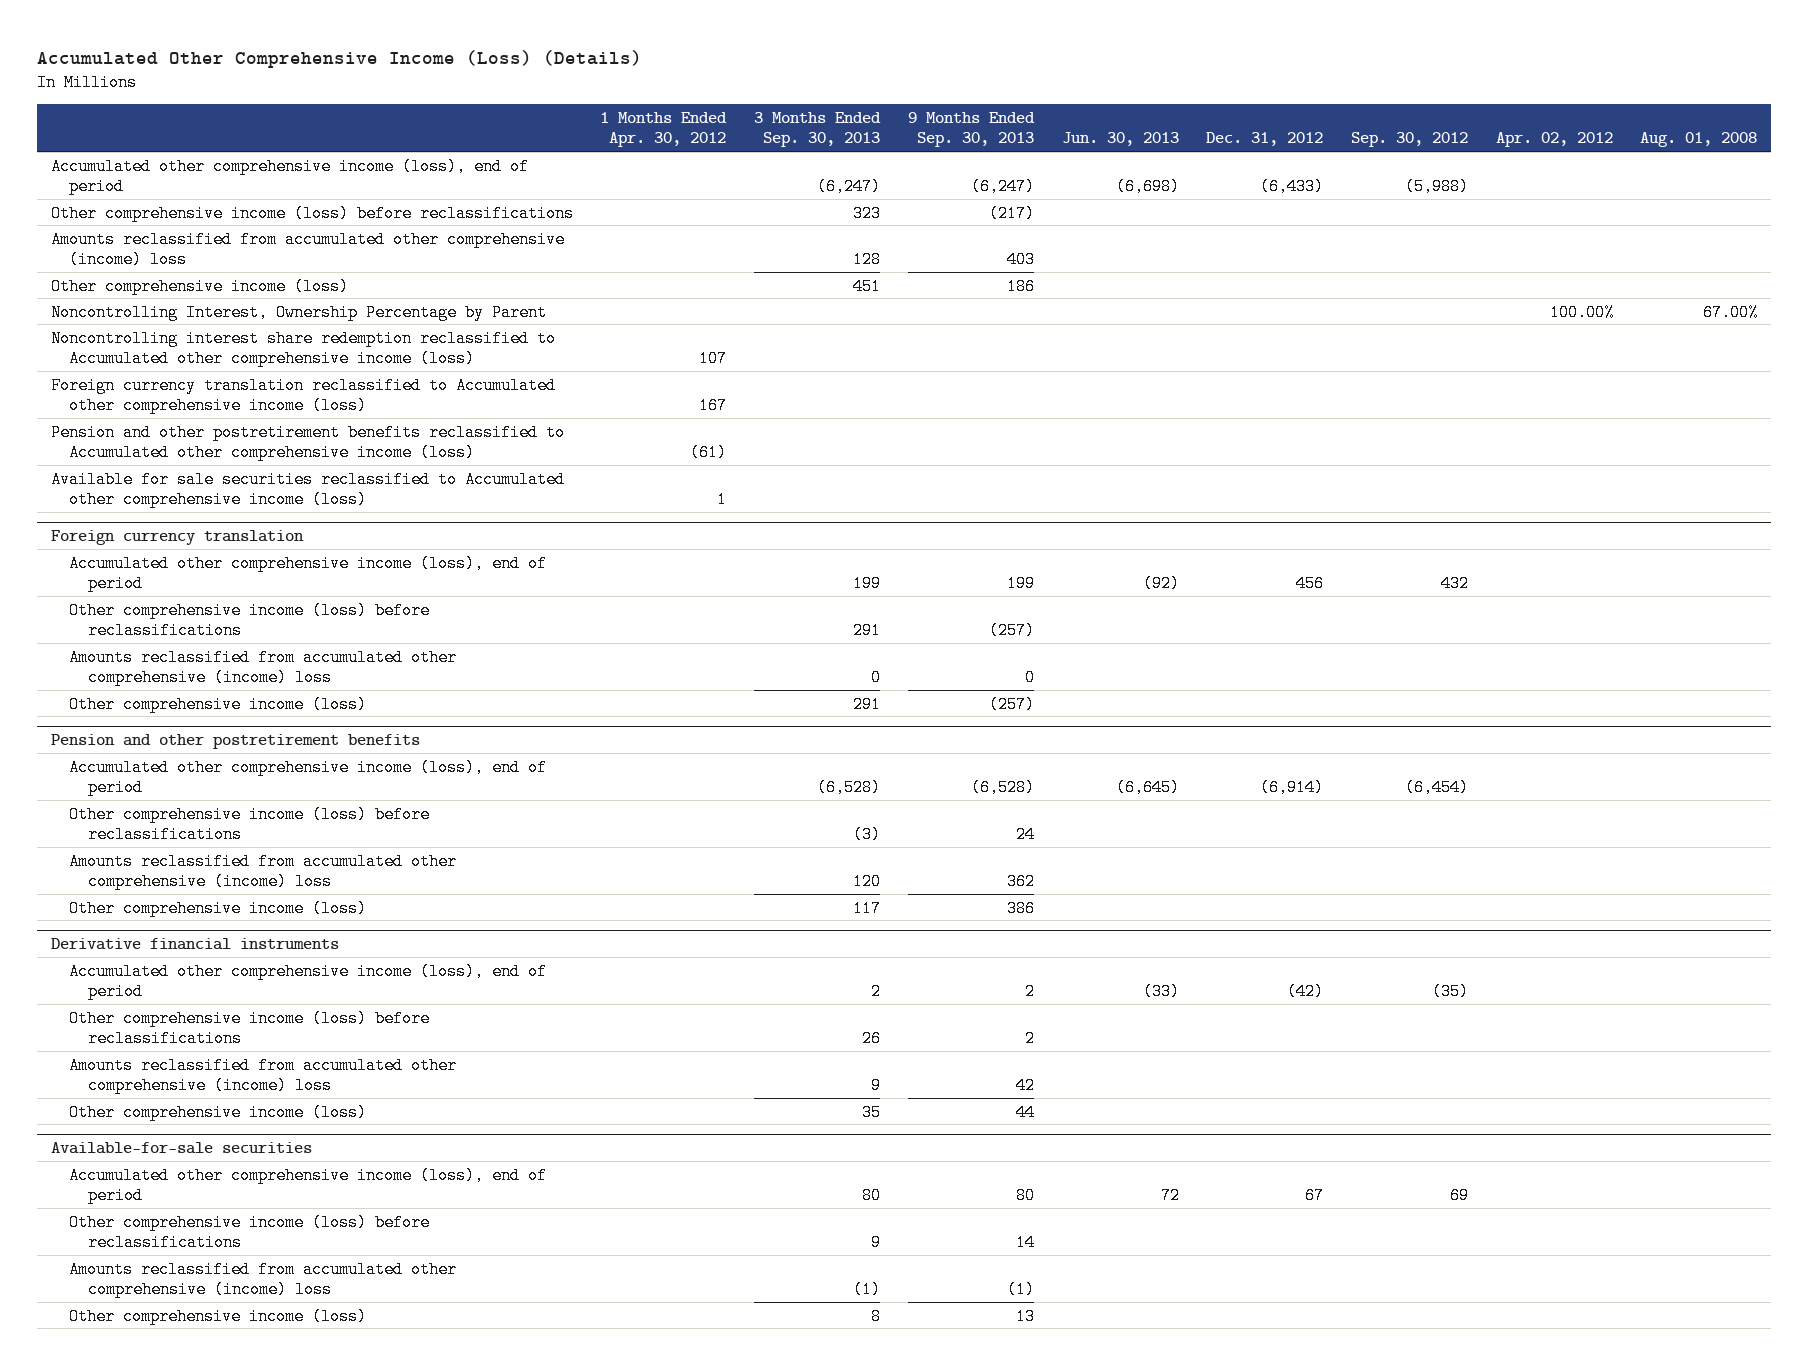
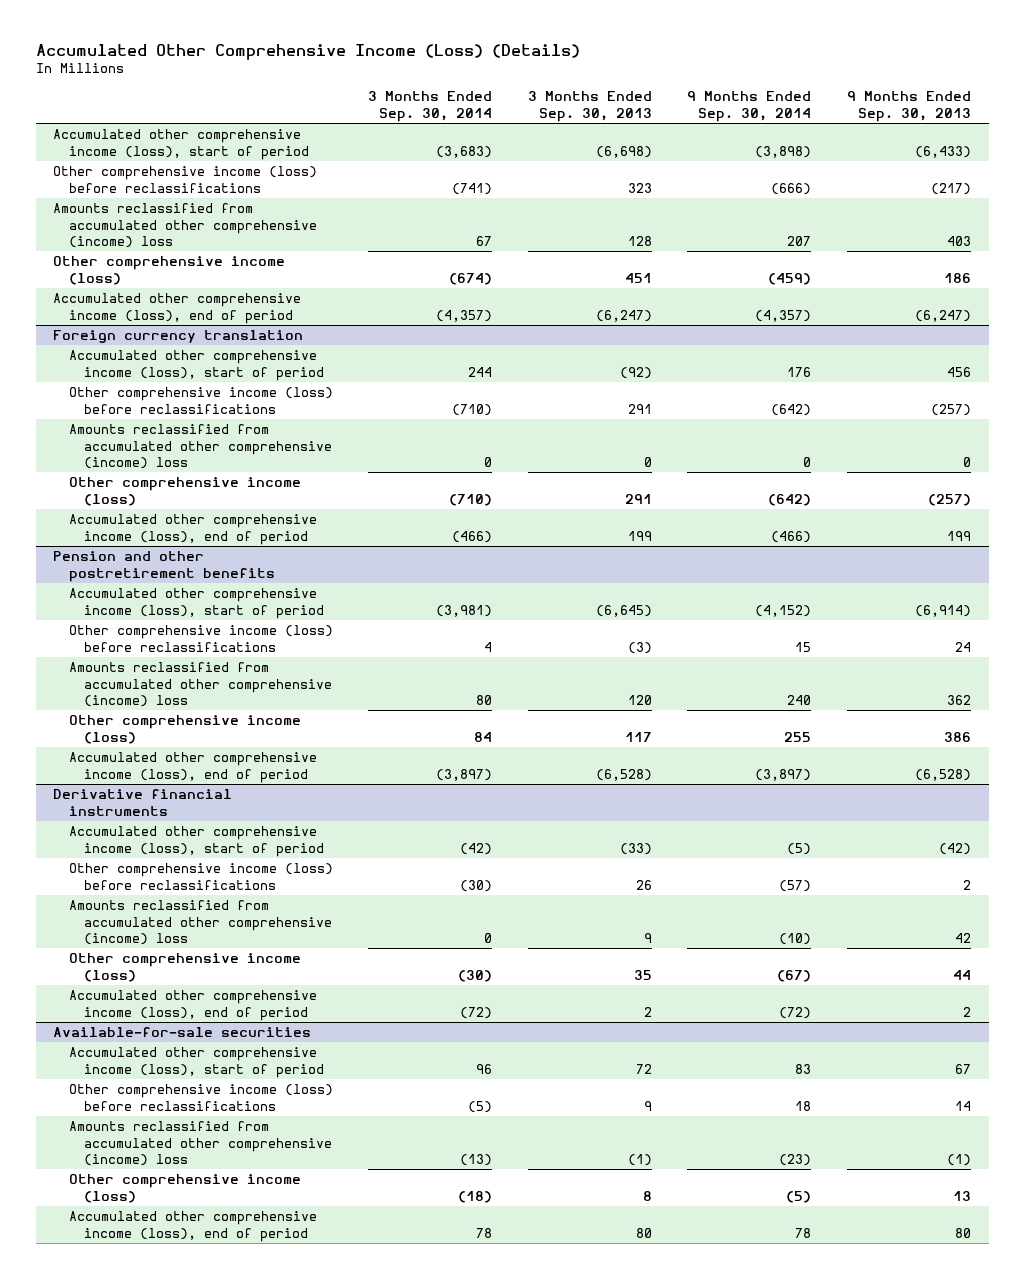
[600,111,728,148] 1 Months Ended Apr. 30, 2012 -> none
[1061,132,1179,147] Jun. 30, 2013 -> none
[1206,132,1324,147] Dec. 31, 2012 -> none
[1350,132,1468,148] Sep. 30, 2012 -> none
[1495,132,1613,148] Apr. 02, 2012 -> none
[1640,132,1758,148] Aug. 01, 2008 -> none
none -> [368,91,493,123] 3 Months Ended Sep. 30, 2014
none -> [687,91,812,123] 9 Months Ended Sep. 30, 2014
none -> [53,128,309,160] Accumulated other comprehensive income (loss), start of period
[50,303,547,321] Noncontrolling Interest, Ownership Percentage by Parent -> none
[50,329,556,367] Noncontrolling interest share redemption reclassified to Accumulated other comprehensive income (loss) -> none
[50,376,556,414] Foreign currency translation reclassified to Accumulated other comprehensive income (loss) -> none
[50,423,565,461] Pension and other postretirement benefits reclassified to Accumulated other comprehensive income (loss) -> none
[50,470,565,508] Available for sale securities reclassified to Accumulated other comprehensive income (loss) -> none
[50,157,529,195] Accumulated other comprehensive income (loss), end of period -> [53,292,302,324] Accumulated other comprehensive income (loss), end of period
none -> [68,349,324,381] Accumulated other comprehensive income (loss), start of period
[69,554,548,592] Accumulated other comprehensive income (loss), end of period -> [68,513,317,545] Accumulated other comprehensive income (loss), end of period
none -> [68,587,324,619] Accumulated other comprehensive income (loss), start of period
[69,758,548,796] Accumulated other comprehensive income (loss), end of period -> [68,751,317,783] Accumulated other comprehensive income (loss), end of period
none -> [68,825,324,857] Accumulated other comprehensive income (loss), start of period
[69,962,548,1000] Accumulated other comprehensive income (loss), end of period -> [68,989,317,1021] Accumulated other comprehensive income (loss), end of period
none -> [68,1046,324,1078] Accumulated other comprehensive income (loss), start of period
[69,1166,548,1204] Accumulated other comprehensive income (loss), end of period -> [68,1210,317,1242] Accumulated other comprehensive income (loss), end of period

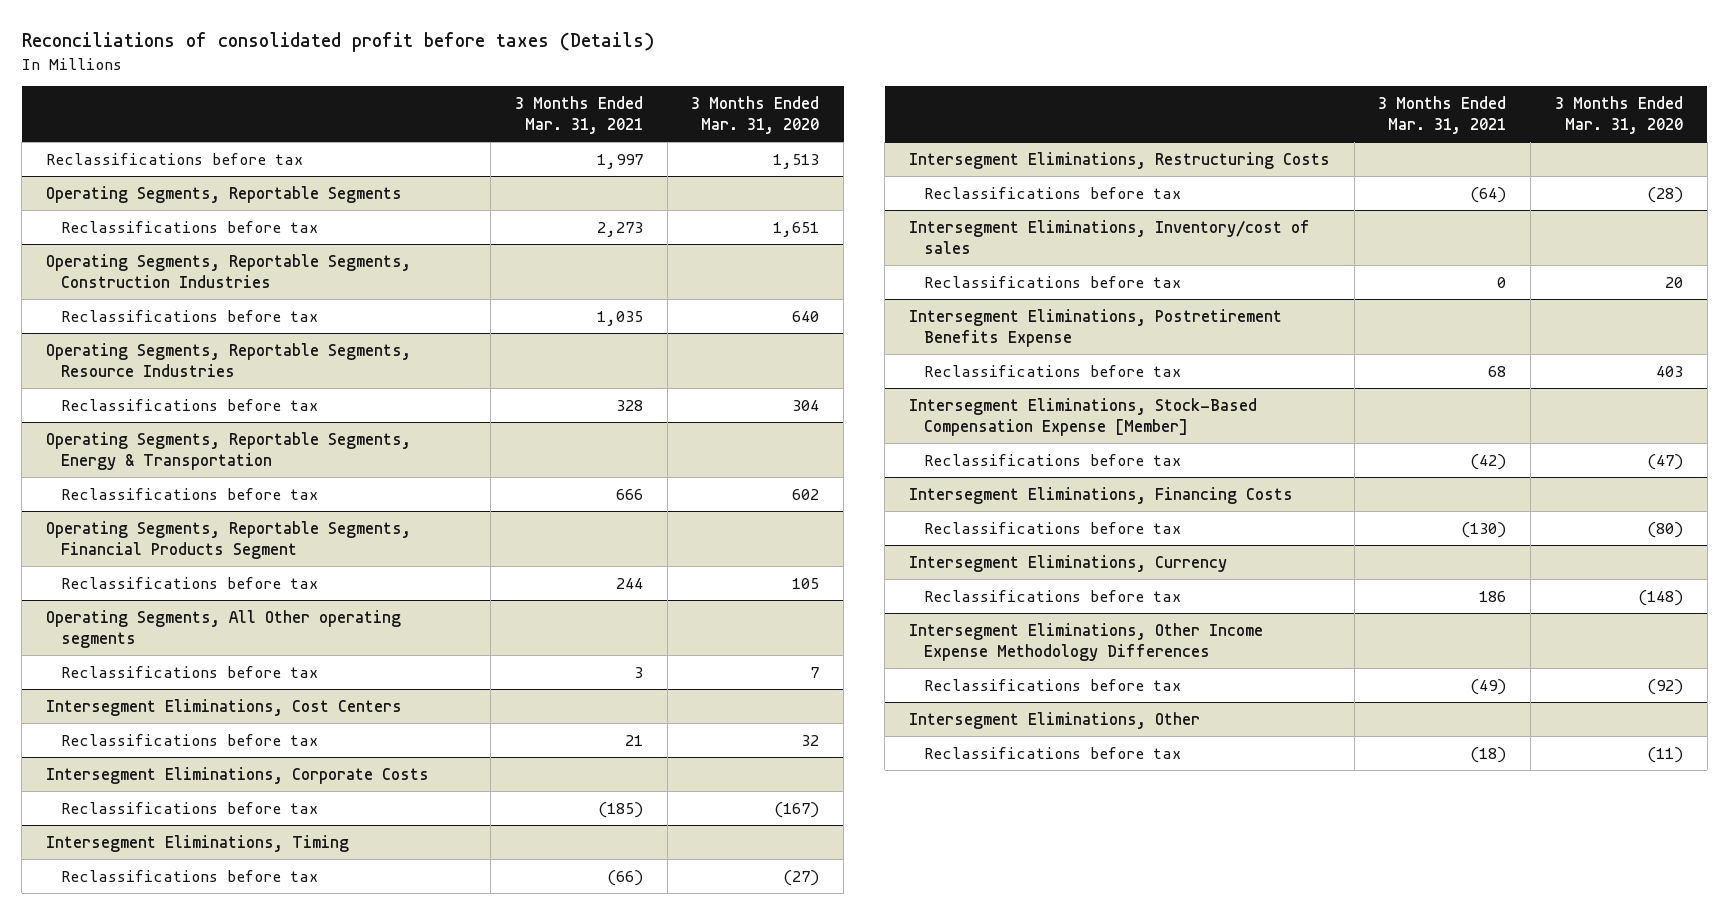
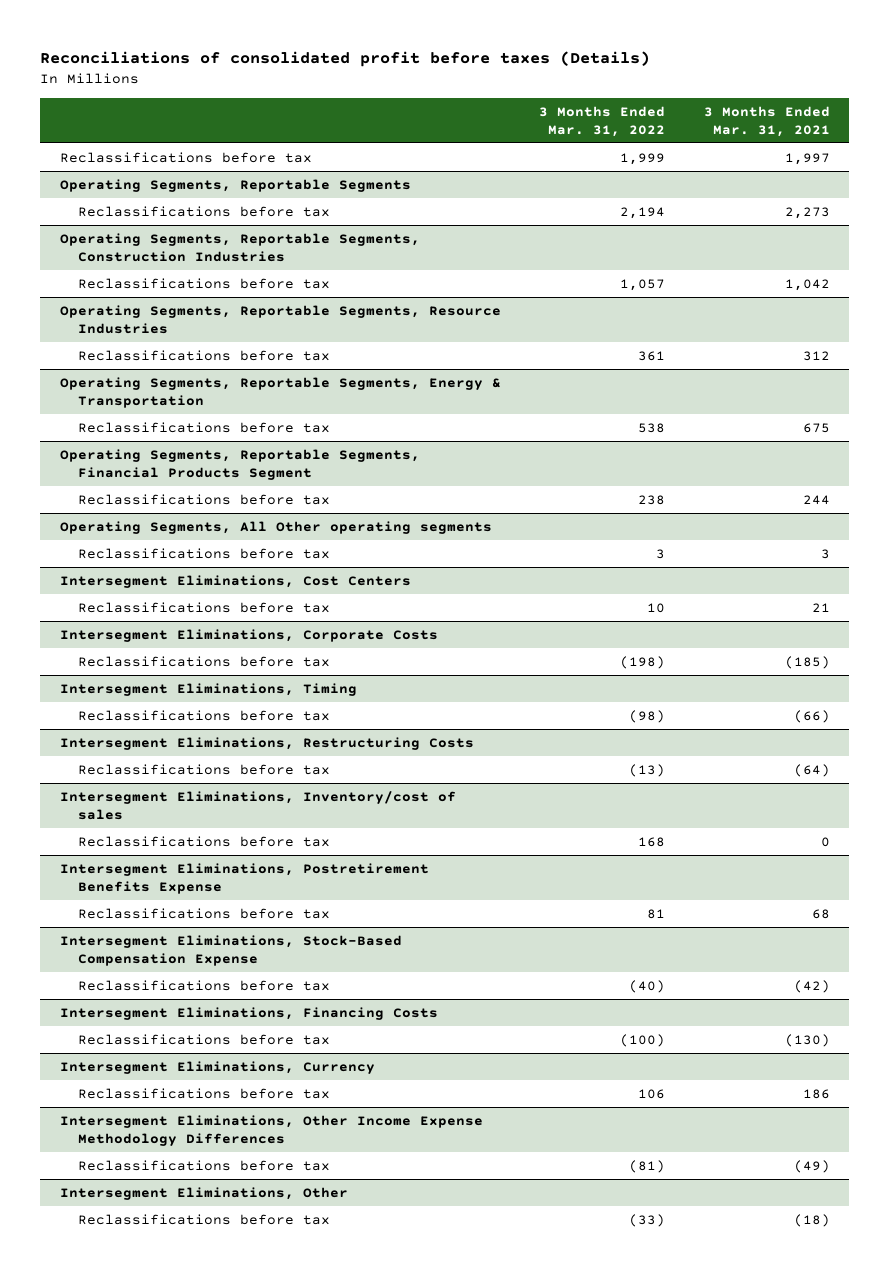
[691,95,820,134] 3 Months Ended Mar. 31, 2020 -> none
none -> [539,105,666,137] 3 Months Ended Mar. 31, 2022
[597,310,644,326] 1,035 -> [784,279,830,292] 1,042
[616,399,644,411] 328 -> [802,351,830,362] 312
[616,488,644,500] 666 -> [802,423,830,434] 675
[909,397,1258,436] Intersegment Eliminations, Stock-Based Compensation Expense [Member] -> [59,935,402,966] Intersegment Eliminations, Stock-Based Compensation Expense

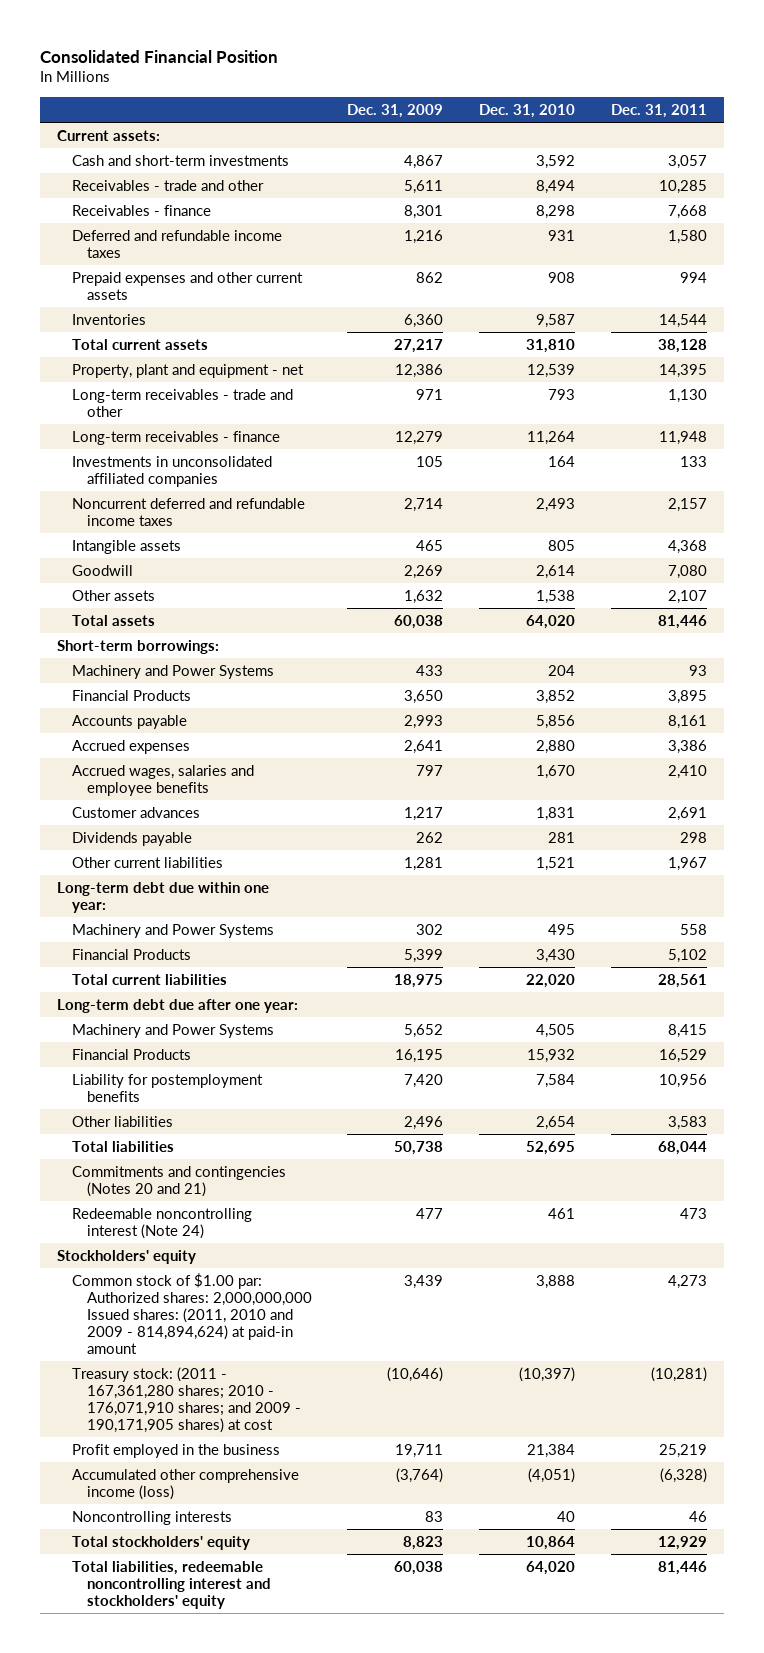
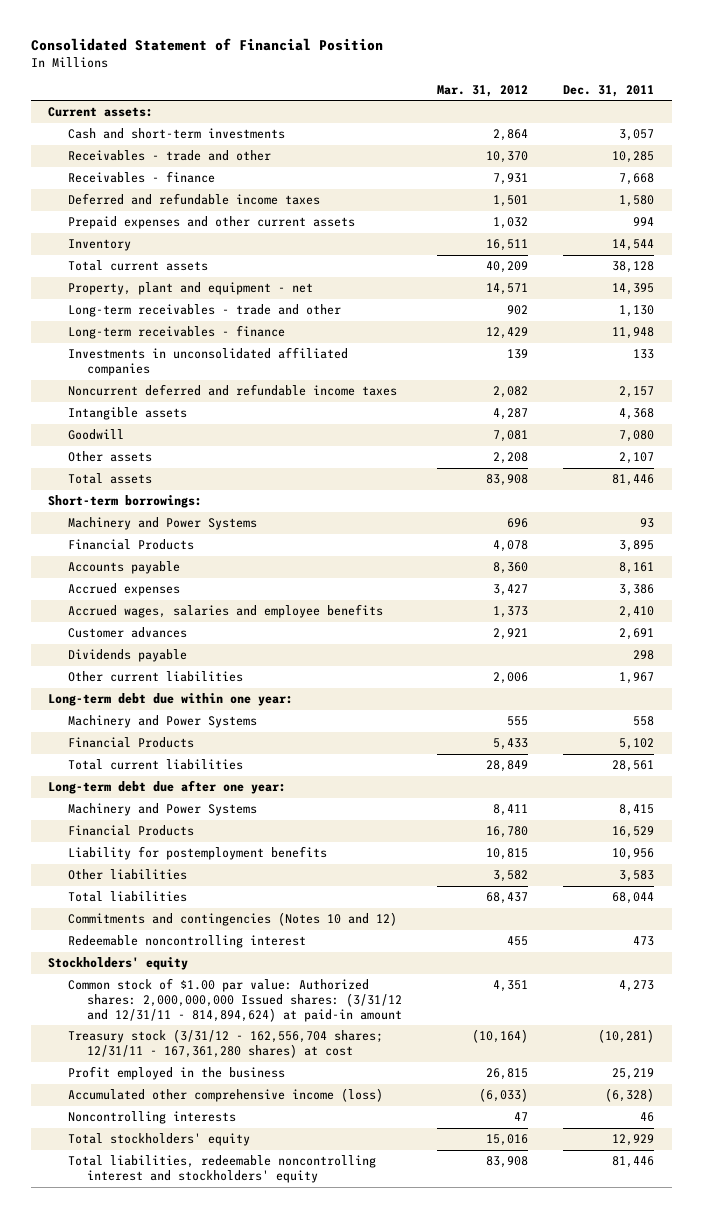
[39,49,278,63] Consolidated Financial Position -> [30,37,383,51] Consolidated Statement of Financial Position
[347,104,444,119] Dec. 31, 2009 -> none
[478,104,575,119] Dec. 31, 2010 -> none
none -> [436,84,528,97] Mar. 31, 2012
[72,313,147,325] Inventories -> [67,239,131,252] Inventory
[72,1165,287,1197] Commitments and contingencies (Notes 20 and 21) -> [67,912,397,927] Commitments and contingencies (Notes 10 and 12)
[72,1207,253,1239] Redeemable noncontrolling interest (Note 24) -> [67,935,306,949] Redeemable noncontrolling interest
[72,1272,312,1355] Common stock of $1.00 par: Authorized shares: 2,000,000,000 Issued shares: (2011, 2010 and 2009 - 814,894,624) at paid-in amount -> [67,978,402,1022] Common stock of $1.00 par value: Authorized shares: 2,000,000,000 Issued shares: (3/31/12 and 12/31/11 - 814,894,624) at paid-in amount
[72,1366,301,1434] Treasury stock: (2011 - 167,361,280 shares; 2010 - 176,071,910 shares; and 2009 - 190,171,905 shares) at cost -> [67,1029,383,1059] Treasury stock (3/31/12 - 162,556,704 shares; 12/31/11 - 167,361,280 shares) at cost

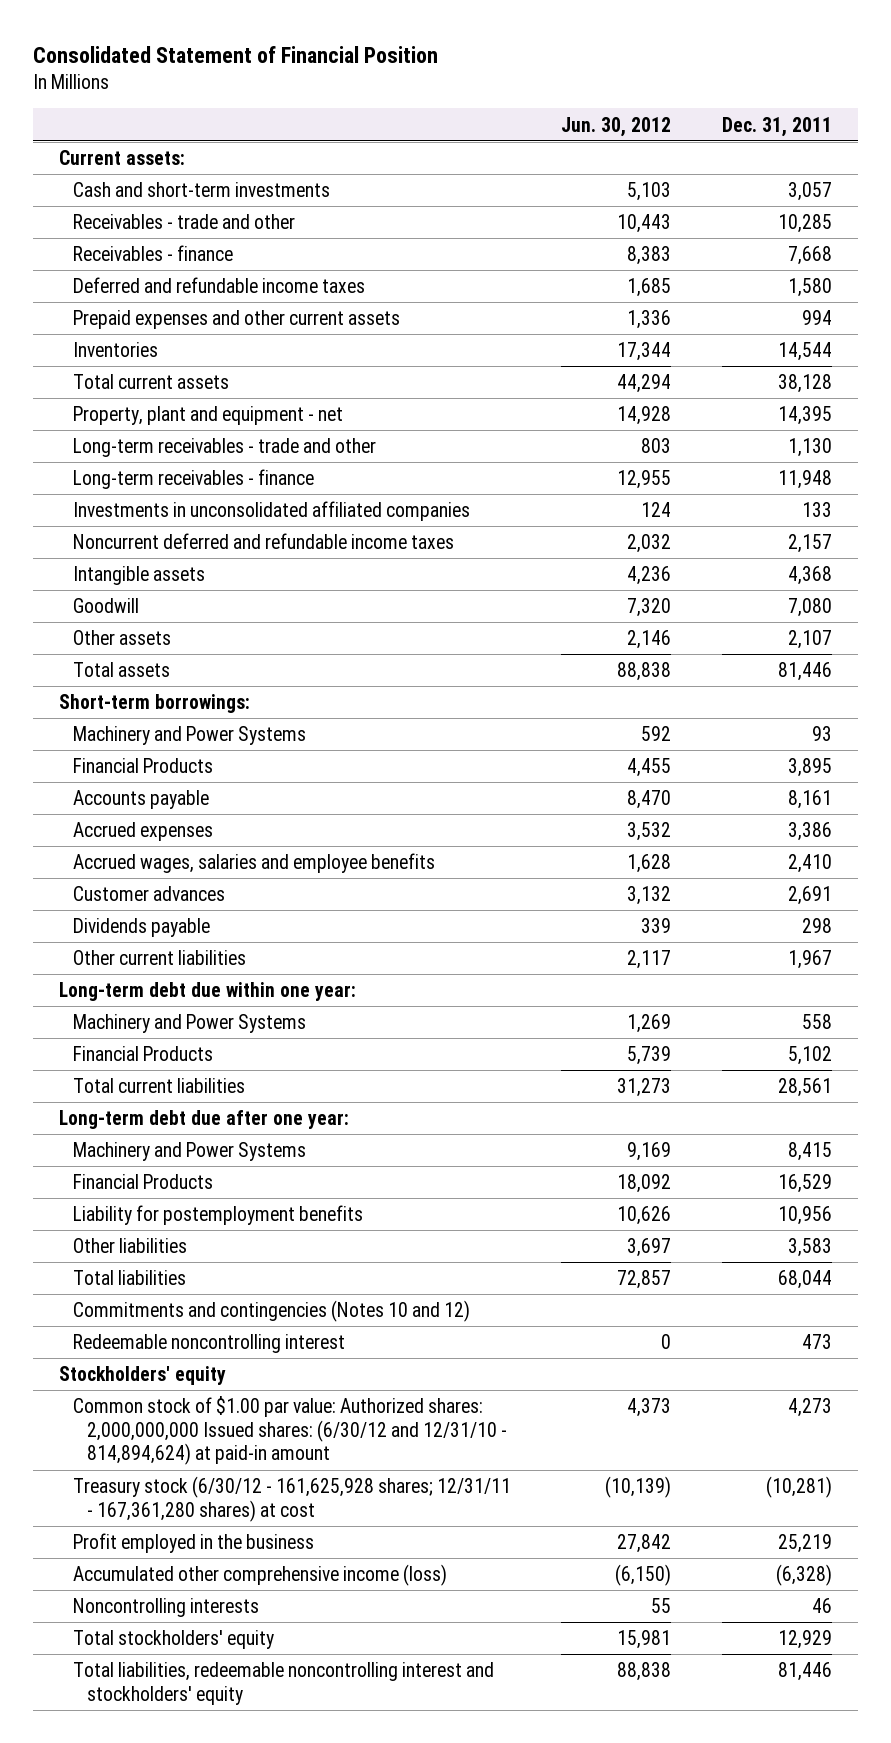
[436,84,528,97] Mar. 31, 2012 -> none
none -> [561,116,672,137] Jun. 30, 2012
[67,239,131,252] Inventory -> [72,342,158,358] Inventories
[67,978,402,1022] Common stock of $1.00 par value: Authorized shares: 2,000,000,000 Issued shares: (3/31/12 and 12/31/11 - 814,894,624) at paid-in amount -> [72,1396,507,1466] Common stock of $1.00 par value: Authorized shares: 2,000,000,000 Issued shares: (6/30/12 and 12/31/10 - 814,894,624) at paid-in amount
[67,1029,383,1059] Treasury stock (3/31/12 - 162,556,704 shares; 12/31/11 - 167,361,280 shares) at cost -> [72,1476,511,1522] Treasury stock (6/30/12 - 161,625,928 shares; 12/31/11 - 167,361,280 shares) at cost

